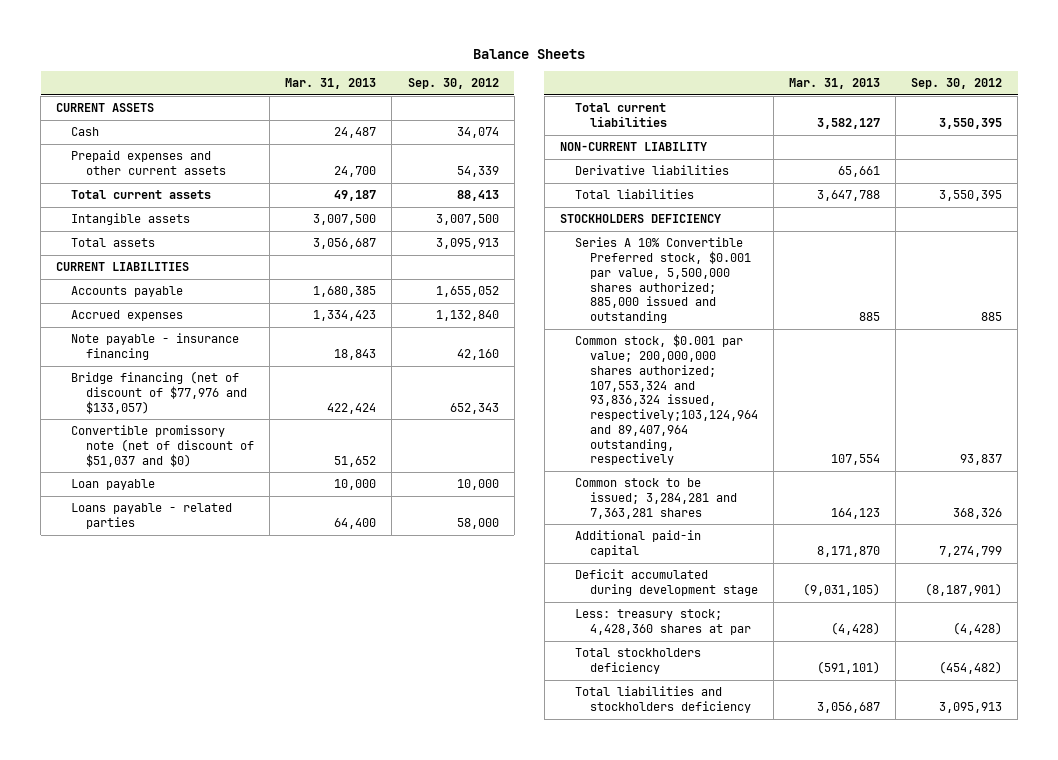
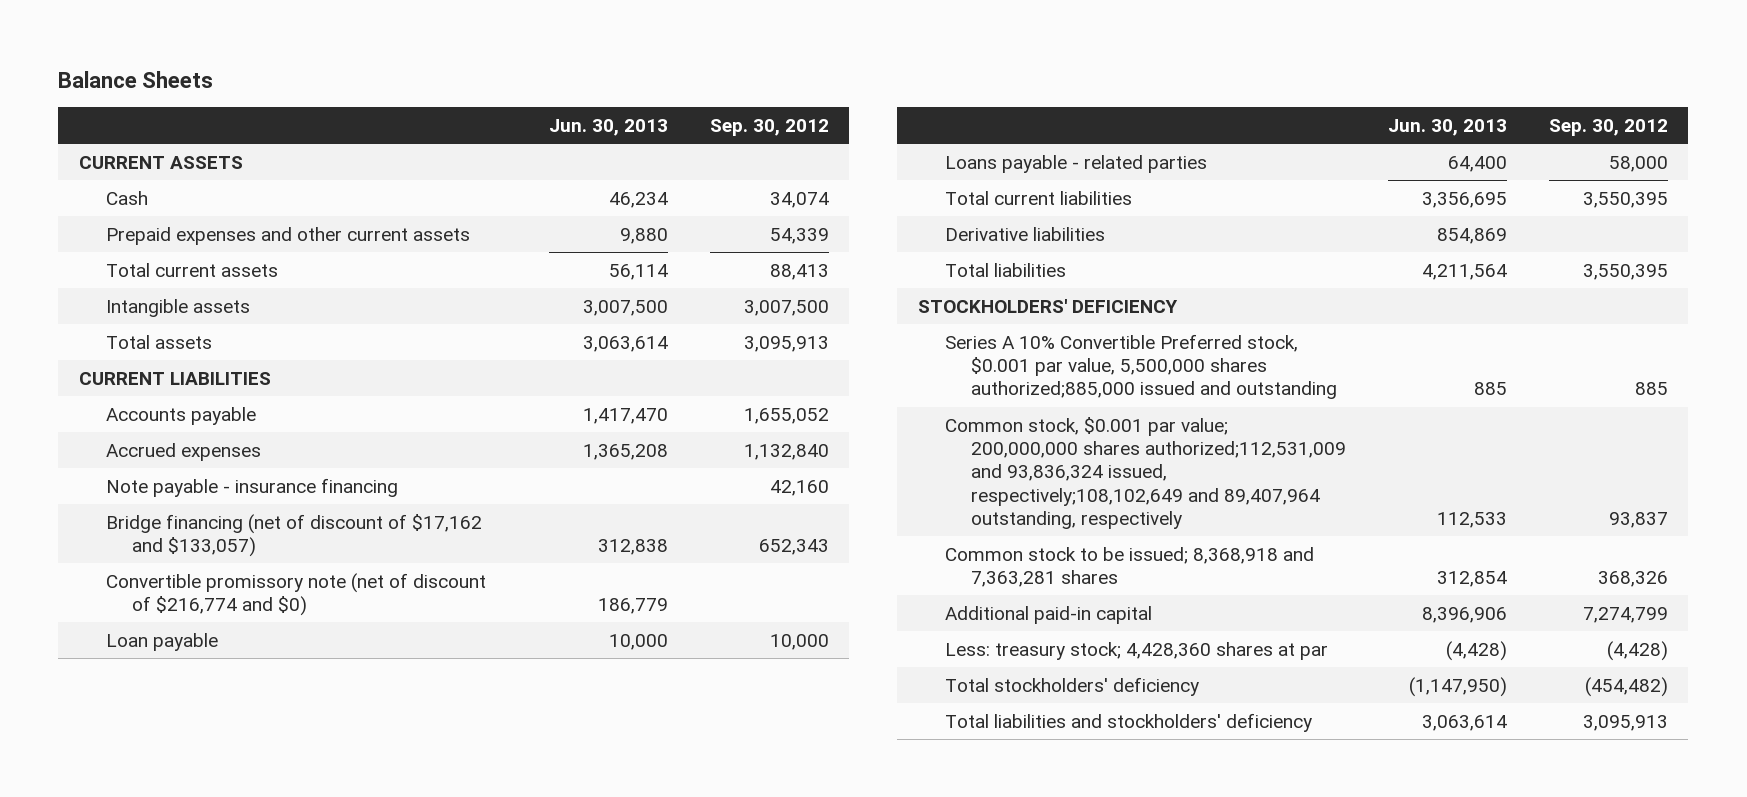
[285,78,377,90] Mar. 31, 2013 -> none
none -> [548,119,668,137] Jun. 30, 2013
[71,371,247,414] Bridge financing (net of discount of $77,976 and $133,057) -> [105,513,482,558] Bridge financing (net of discount of $17,162 and $133,057)
[71,425,254,467] Convertible promissory note (net of discount of $51,037 and $0) -> [105,572,486,617] Convertible promissory note (net of discount of $216,774 and $0)
[559,142,707,152] NON-CURRENT LIABILITY -> none
[559,214,721,224] STOCKHOLDERS DEFICIENCY -> [918,298,1179,313] STOCKHOLDERS' DEFICIENCY
[574,237,751,324] Series A 10% Convertible Preferred stock, $0.001 par value, 5,500,000 shares authorized; 885,000 issued and outstanding -> [944,333,1338,400] Series A 10% Convertible Preferred stock, $0.001 par value, 5,500,000 shares authorized;885,000 issued and outstanding
[574,334,758,466] Common stock, $0.001 par value; 200,000,000 shares authorized; 107,553,324 and 93,836,324 issued, respectively;103,124,964 and 89,407,964 outstanding, respectively -> [944,416,1347,530] Common stock, $0.001 par value; 200,000,000 shares authorized;112,531,009 and 93,836,324 issued, respectively;108,102,649 and 89,407,964 outstanding, respectively
[574,478,737,519] Common stock to be issued; 3,284,281 and 7,363,281 shares -> [944,546,1314,588] Common stock to be issued; 8,368,918 and 7,363,281 shares
[574,569,758,597] Deficit accumulated during development stage -> none
[574,648,701,675] Total stockholders deficiency -> [944,676,1199,696] Total stockholders' deficiency
[574,686,751,714] Total liabilities and stockholders deficiency -> [944,712,1312,732] Total liabilities and stockholders' deficiency

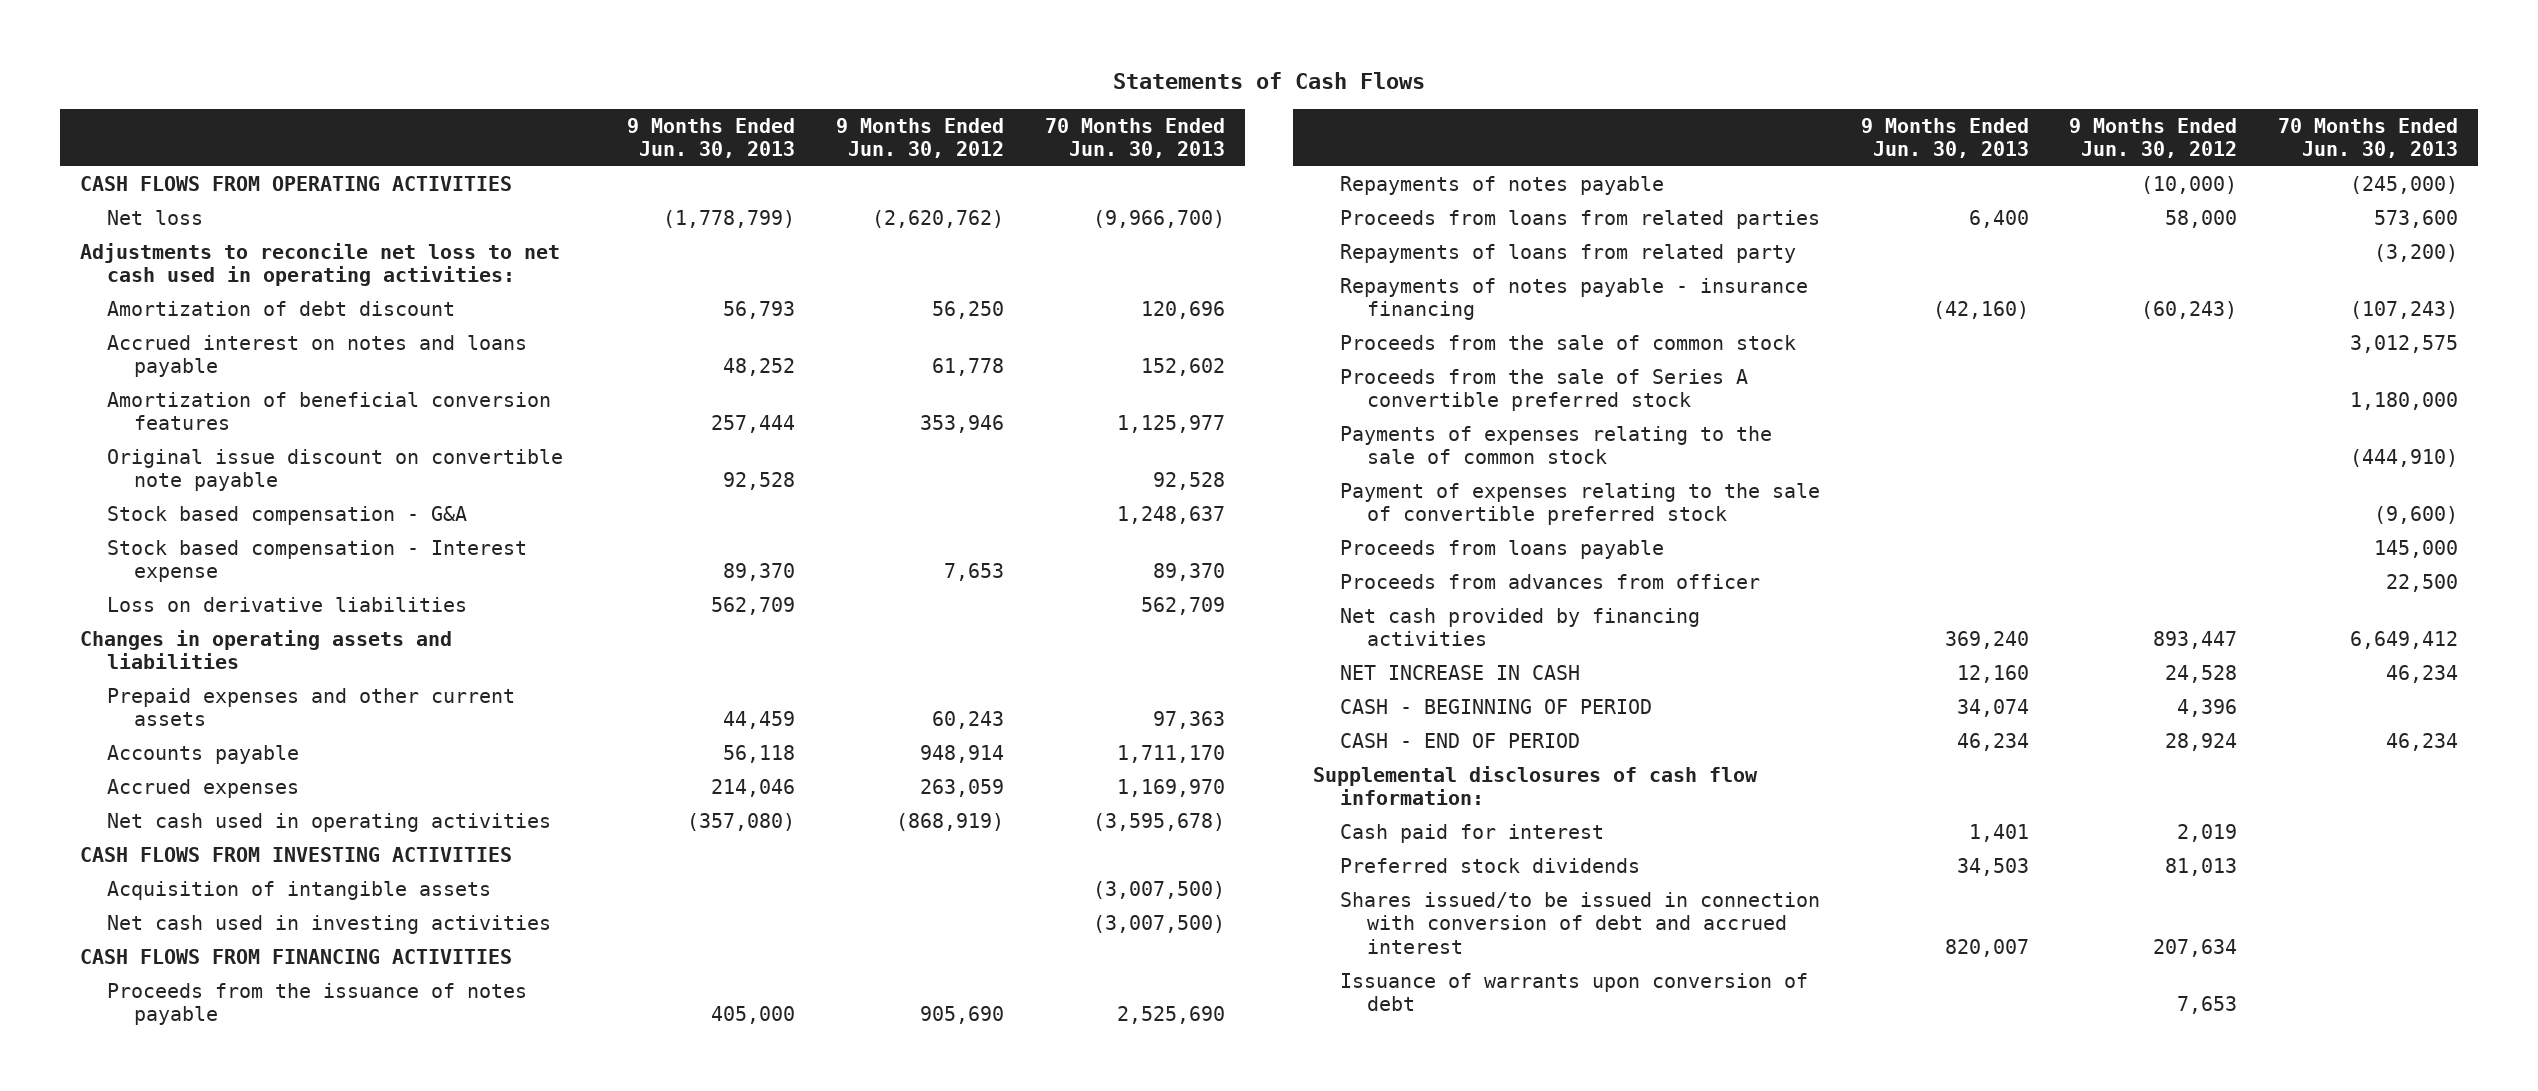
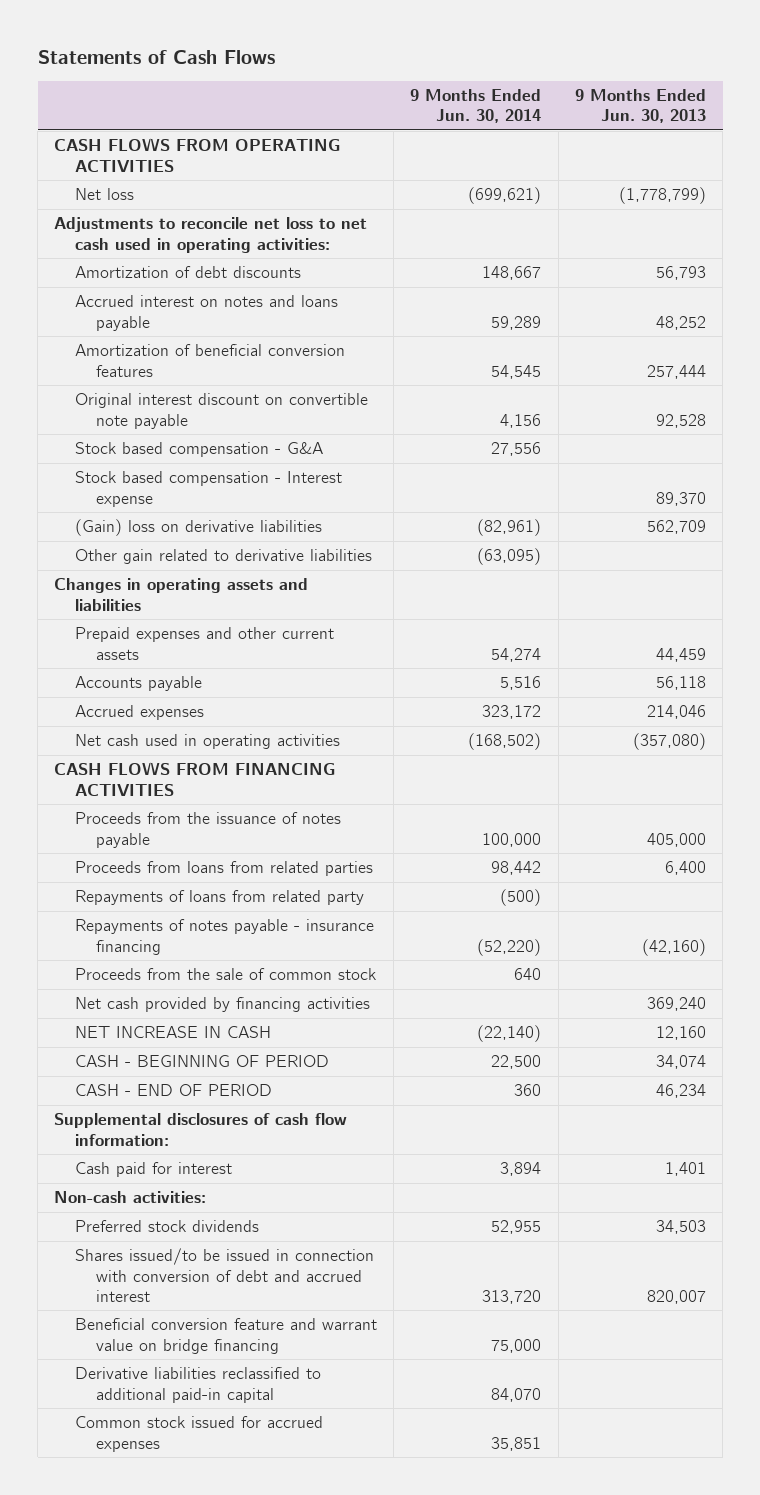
[835,117,1004,159] 9 Months Ended Jun. 30, 2012 -> none
[1044,117,1225,159] 70 Months Ended Jun. 30, 2013 -> none
none -> [410,88,542,124] 9 Months Ended Jun. 30, 2014
[106,300,455,316] Amortization of debt discount -> [75,266,302,279] Amortization of debt discounts
[106,448,563,492] Original issue discount on convertible note payable -> [75,393,369,429] Original interest discount on convertible note payable
[106,596,467,612] Loss on derivative liabilities -> [75,519,323,537] (Gain) loss on derivative liabilities
none -> [75,549,373,565] Other gain related to derivative liabilities
[79,846,512,862] CASH FLOWS FROM INVESTING ACTIVITIES -> none
[106,880,491,900] Acquisition of intangible assets -> none
[106,914,551,934] Net cash used in investing activities -> none
[1340,175,1665,195] Repayments of notes payable -> none
[1340,368,1749,412] Proceeds from the sale of Series A convertible preferred stock -> none
[1340,425,1773,465] Payments of expenses relating to the sale of common stock -> none
[1340,482,1821,526] Payment of expenses relating to the sale of convertible preferred stock -> none
[1340,539,1665,559] Proceeds from loans payable -> none
[1340,573,1761,589] Proceeds from advances from officer -> none
none -> [54,1191,207,1204] Non-cash activities:
[1340,972,1809,1012] Issuance of warrants upon conversion of debt -> none
none -> [75,1318,378,1354] Beneficial conversion feature and warrant value on bridge financing
none -> [75,1367,322,1403] Derivative liabilities reclassified to additional paid-in capital
none -> [75,1416,324,1452] Common stock issued for accrued expenses

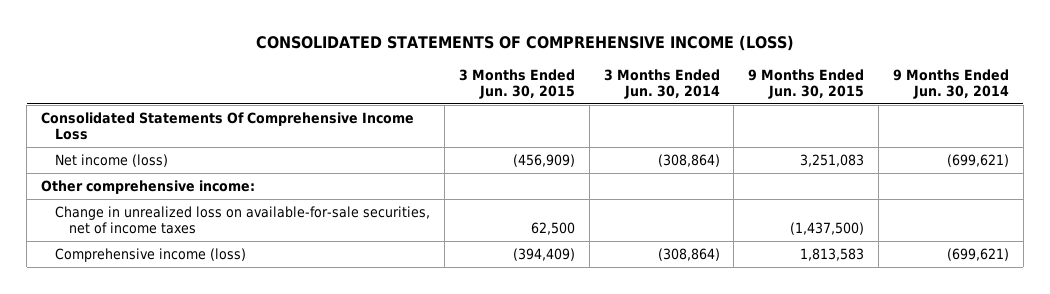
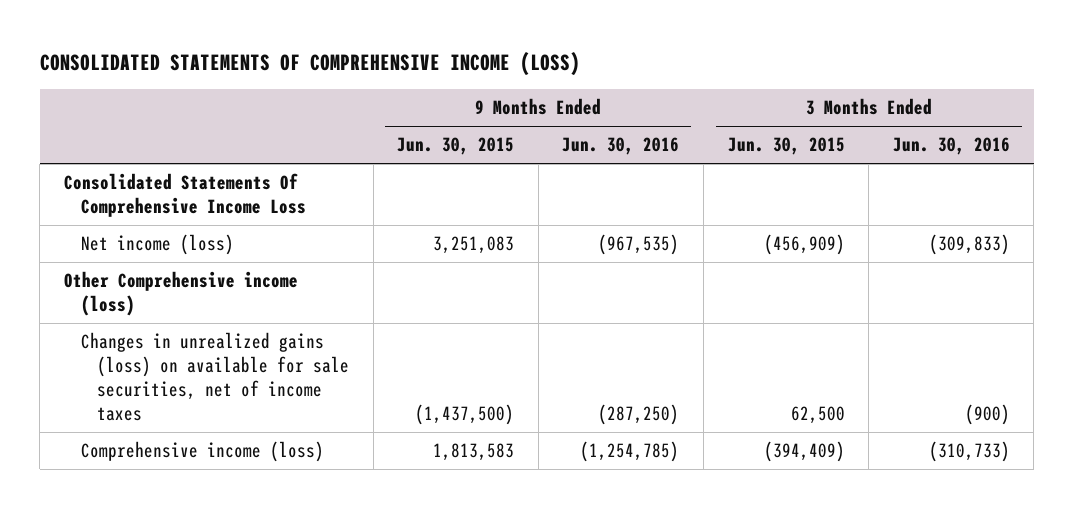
[603,68,720,99] 3 Months Ended Jun. 30, 2014 -> none
[892,68,1009,99] 9 Months Ended Jun. 30, 2014 -> none
none -> [562,137,680,156] Jun. 30, 2016
none -> [892,137,1010,156] Jun. 30, 2016
[41,180,256,195] Other comprehensive income: -> [63,271,298,317] Other Comprehensive income (loss)
[55,206,431,234] Change in unrealized loss on available-for-sale securities, net of income taxes -> [80,332,350,422] Changes in unrealized gains (loss) on available for sale securities, net of income taxes

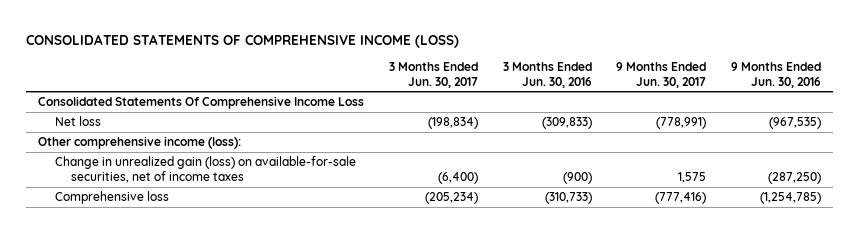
[397,137,515,156] Jun. 30, 2015 -> none
[727,137,845,156] Jun. 30, 2015 -> none
none -> [389,61,479,88] 3 Months Ended Jun. 30, 2017
none -> [616,61,707,88] 9 Months Ended Jun. 30, 2017
[80,234,234,256] Net income (loss) -> [54,116,101,127] Net loss
[63,271,298,317] Other Comprehensive income (loss) -> [38,136,242,150] Other comprehensive income (loss):
[80,332,350,422] Changes in unrealized gains (loss) on available for sale securities, net of income taxes -> [54,156,356,184] Change in unrealized gain (loss) on available-for-sale securities, net of income taxes
[80,441,324,463] Comprehensive income (loss) -> [54,191,169,205] Comprehensive loss

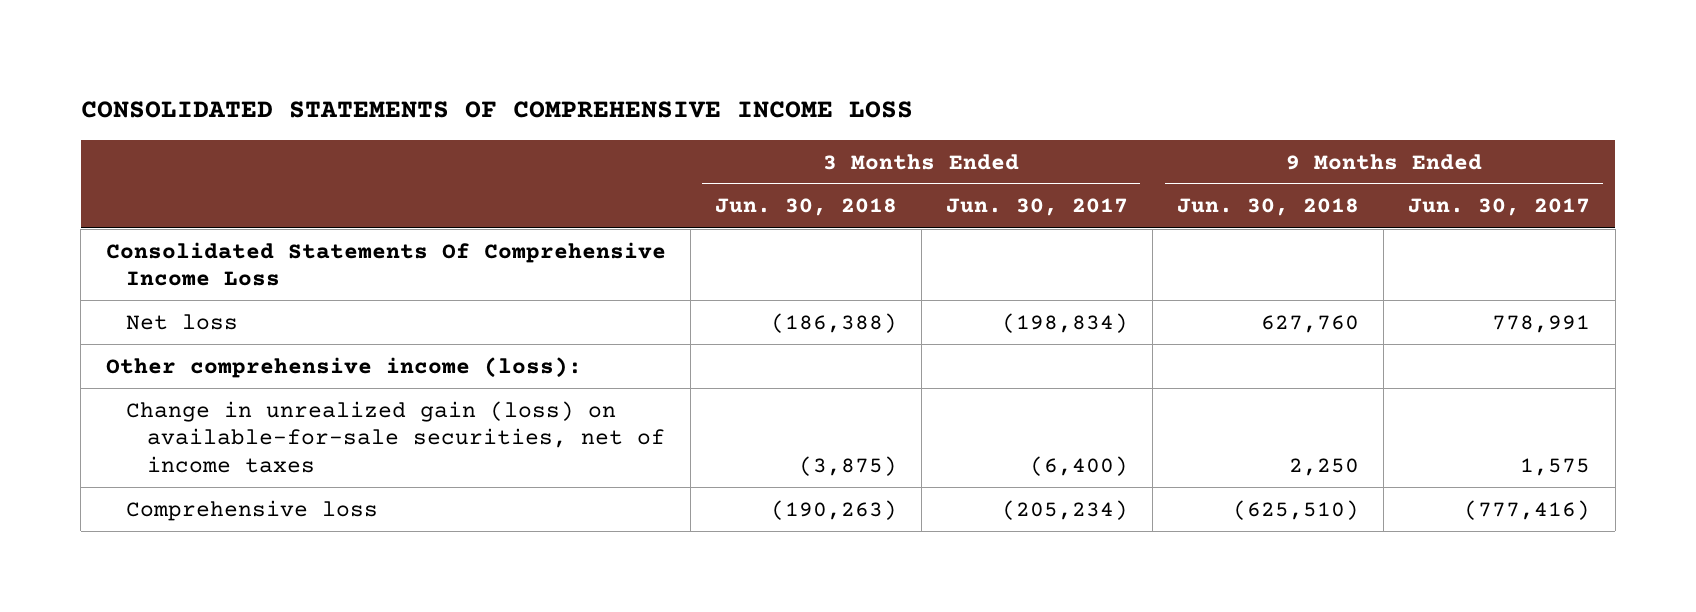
[26,33,460,48] CONSOLIDATED STATEMENTS OF COMPREHENSIVE INCOME (LOSS) -> [80,100,913,118] CONSOLIDATED STATEMENTS OF COMPREHENSIVE INCOME LOSS
[502,61,592,88] 3 Months Ended Jun. 30, 2016 -> none
[731,61,822,88] 9 Months Ended Jun. 30, 2016 -> none
none -> [714,198,897,217] Jun. 30, 2018
none -> [1177,198,1360,217] Jun. 30, 2018
[656,117,707,130] (778,991) -> [1492,314,1591,333] 778,991

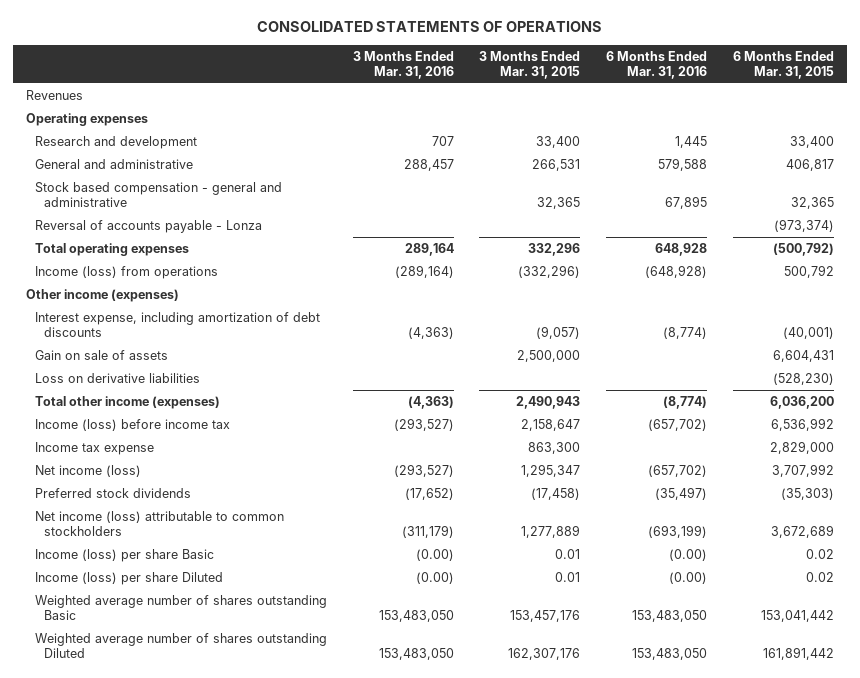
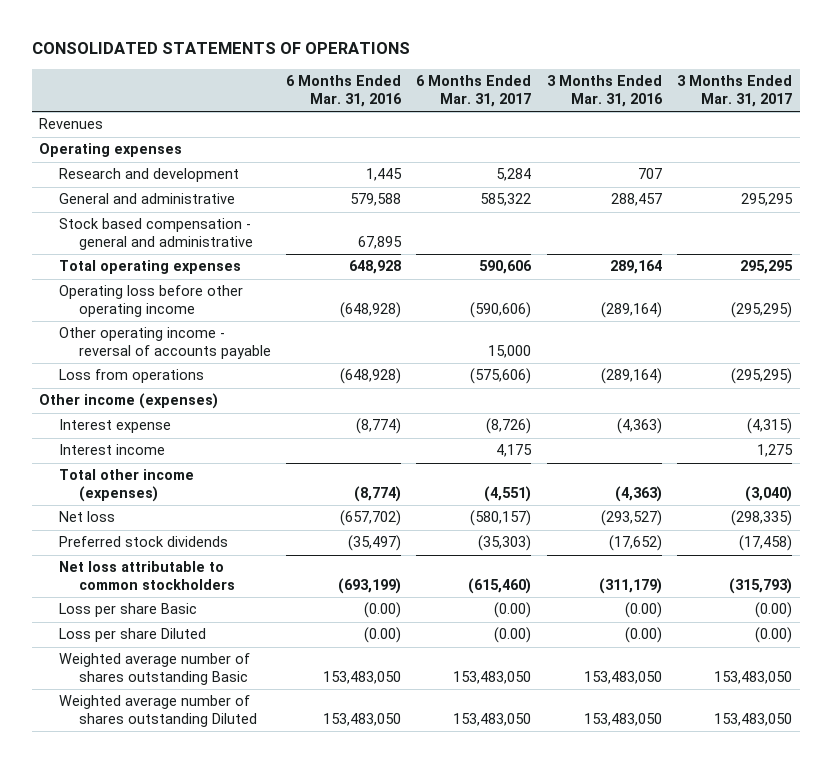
[479,51,581,79] 3 Months Ended Mar. 31, 2015 -> none
[733,51,835,79] 6 Months Ended Mar. 31, 2015 -> none
none -> [416,75,532,107] 6 Months Ended Mar. 31, 2017
none -> [676,75,792,107] 3 Months Ended Mar. 31, 2017
[34,220,262,234] Reversal of accounts payable - Lonza -> none
none -> [59,285,244,318] Operating loss before other operating income
none -> [59,327,272,360] Other operating income - reversal of accounts payable
[34,266,218,280] Income (loss) from operations -> [59,369,205,384] Loss from operations
[34,350,168,361] Gain on sale of assets -> none
[34,373,200,384] Loss on derivative liabilities -> none
[34,312,320,337] Interest expense, including amortization of debt discounts -> [59,419,172,434] Interest expense
none -> [59,444,166,456] Interest income
[34,419,230,432] Income (loss) before income tax -> none
[34,442,154,456] Income tax expense -> none
[34,465,141,478] Net income (loss) -> [59,511,116,523] Net loss
[34,511,284,536] Net income (loss) attributable to common stockholders -> [59,561,236,591] Net loss attributable to common stockholders
[34,549,214,563] Income (loss) per share Basic -> [59,603,198,618] Loss per share Basic
[34,572,223,586] Income (loss) per share Diluted -> [59,628,207,643] Loss per share Diluted

